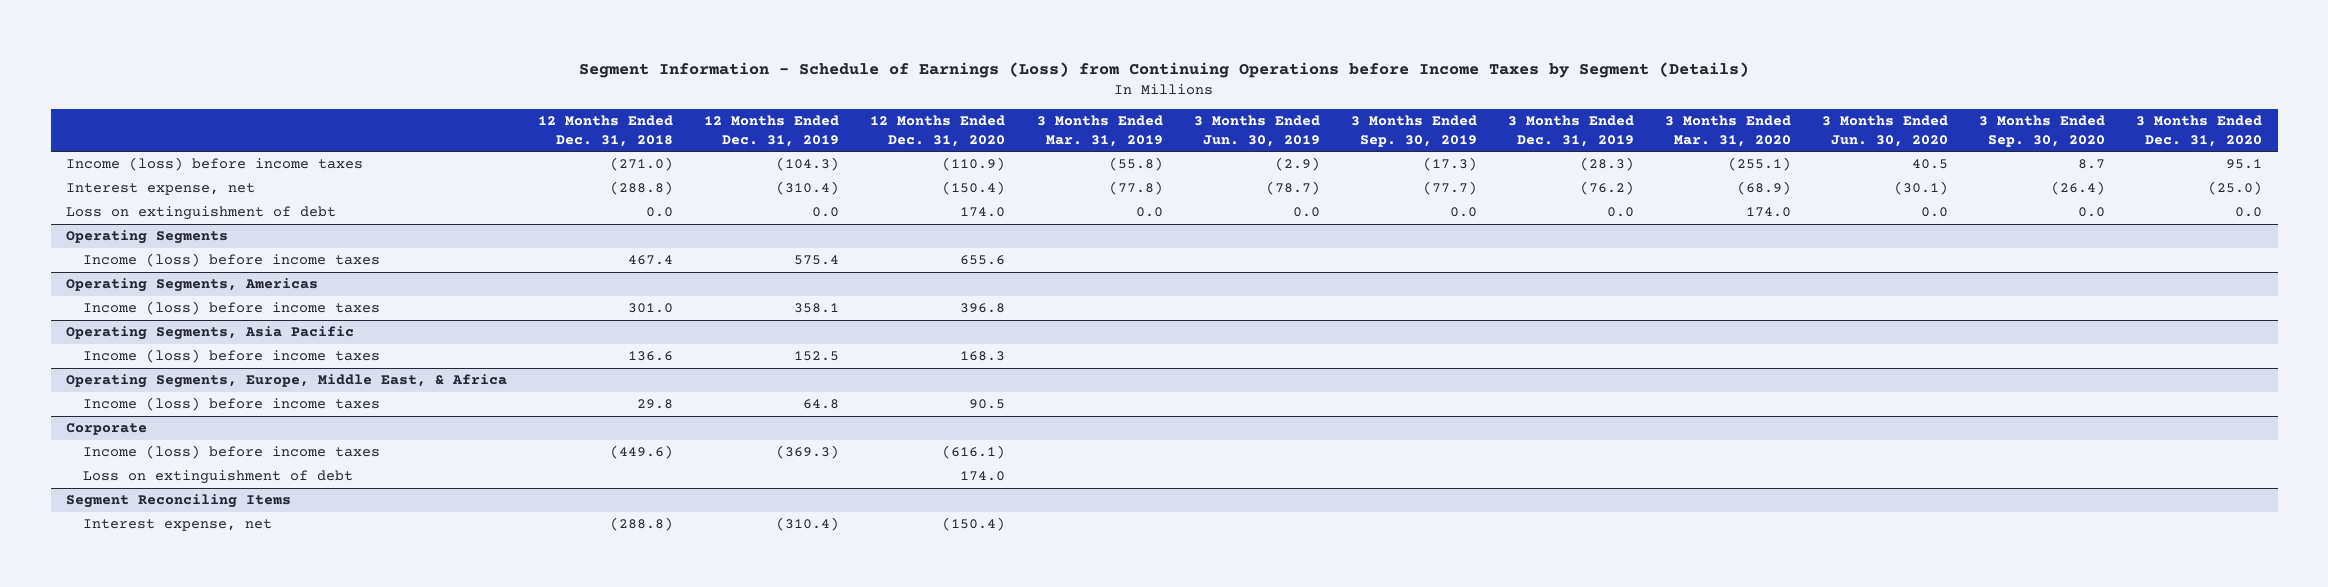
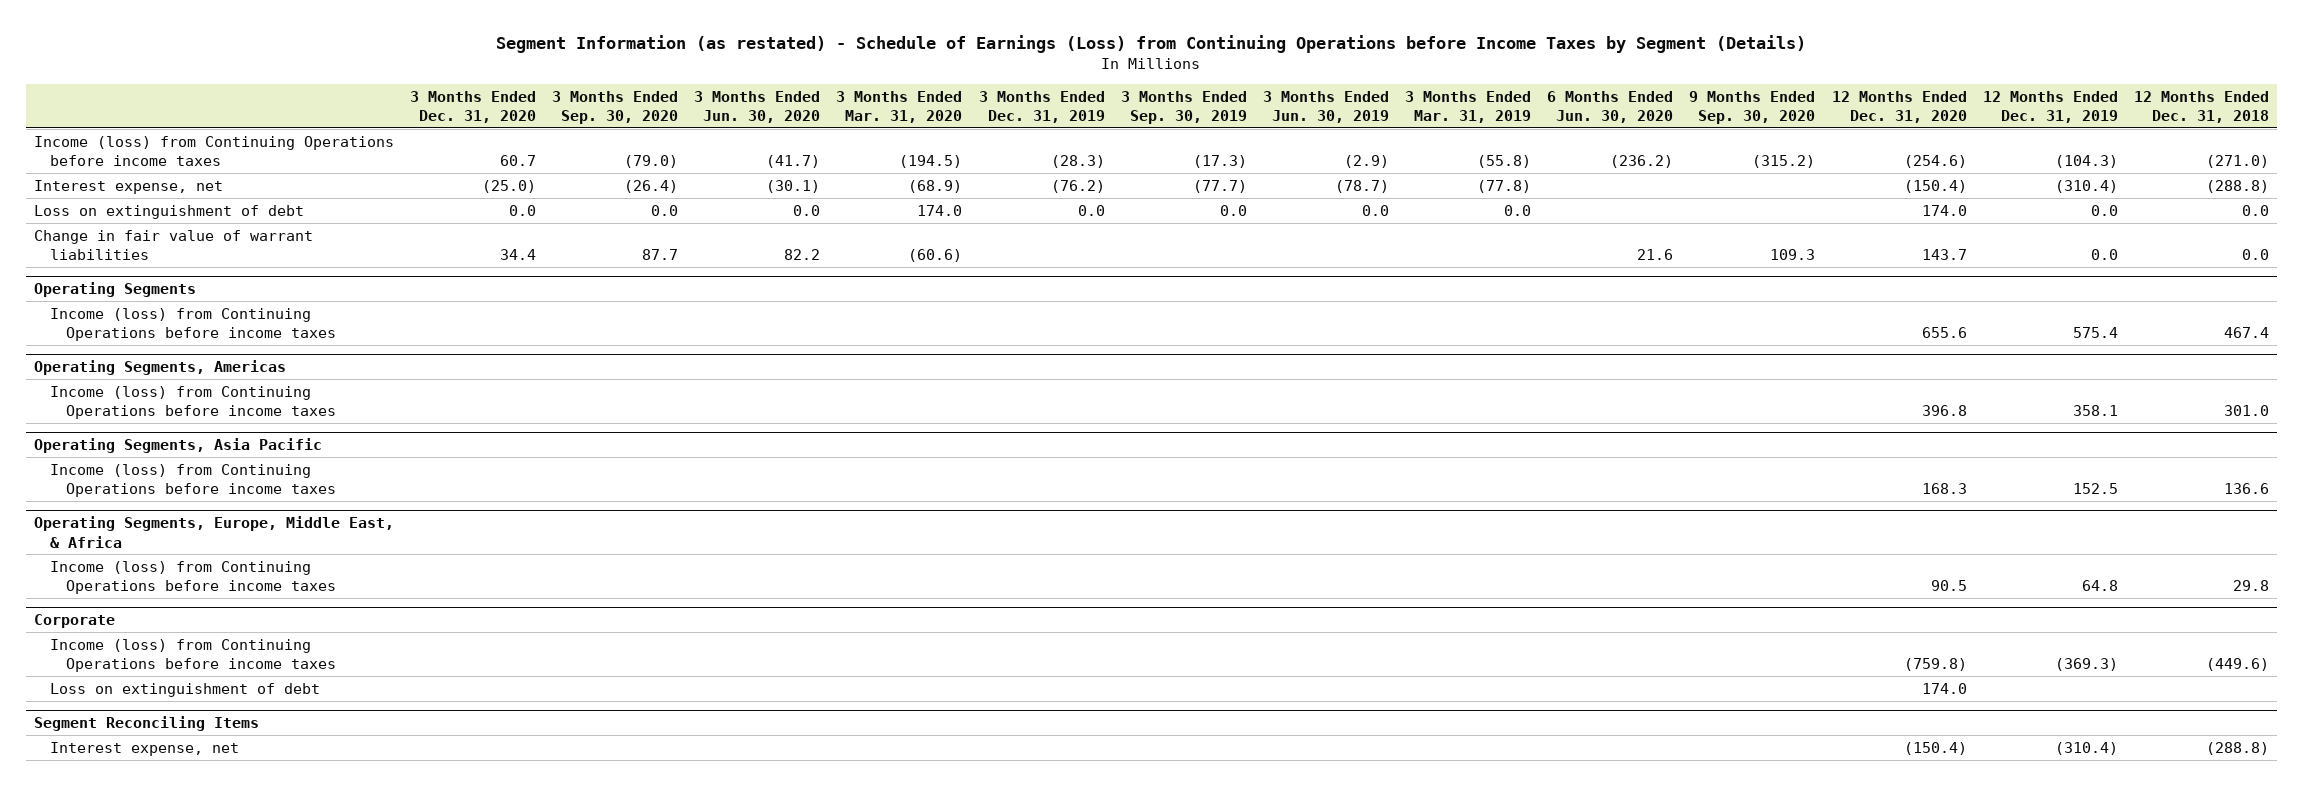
[579,61,1750,78] Segment Information - Schedule of Earnings (Loss) from Continuing Operations before Income Taxes by Segment (Details) -> [496,34,1807,53] Segment Information (as restated) - Schedule of Earnings (Loss) from Continuing Operations before Income Taxes by Segment (Details)
none -> [1547,90,1674,124] 6 Months Ended Jun. 30, 2020
none -> [1689,90,1816,125] 9 Months Ended Sep. 30, 2020
[66,157,364,172] Income (loss) before income taxes -> [33,135,394,167] Income (loss) from Continuing Operations before income taxes
[942,157,1006,172] (110.9) -> [1903,155,1967,169] (254.6)
[1727,157,1791,172] (255.1) -> [899,155,963,169] (194.5)
[1912,159,1949,170] 40.5 -> [766,155,821,169] (41.7)
[2078,159,2106,170] 8.7 -> [624,155,679,169] (79.0)
[2226,159,2263,170] 95.1 -> [499,155,536,167] 60.7
none -> [33,229,313,261] Change in fair value of warrant liabilities
[82,253,380,268] Income (loss) before income taxes -> [49,307,336,342] Income (loss) from Continuing Operations before income taxes
[82,301,380,316] Income (loss) before income taxes -> [49,385,336,420] Income (loss) from Continuing Operations before income taxes
[82,349,380,364] Income (loss) before income taxes -> [49,463,336,498] Income (loss) from Continuing Operations before income taxes
[82,397,380,412] Income (loss) before income taxes -> [49,560,336,595] Income (loss) from Continuing Operations before income taxes
[82,445,380,460] Income (loss) before income taxes -> [49,638,336,673] Income (loss) from Continuing Operations before income taxes
[942,445,1006,460] (616.1) -> [1903,658,1967,672] (759.8)

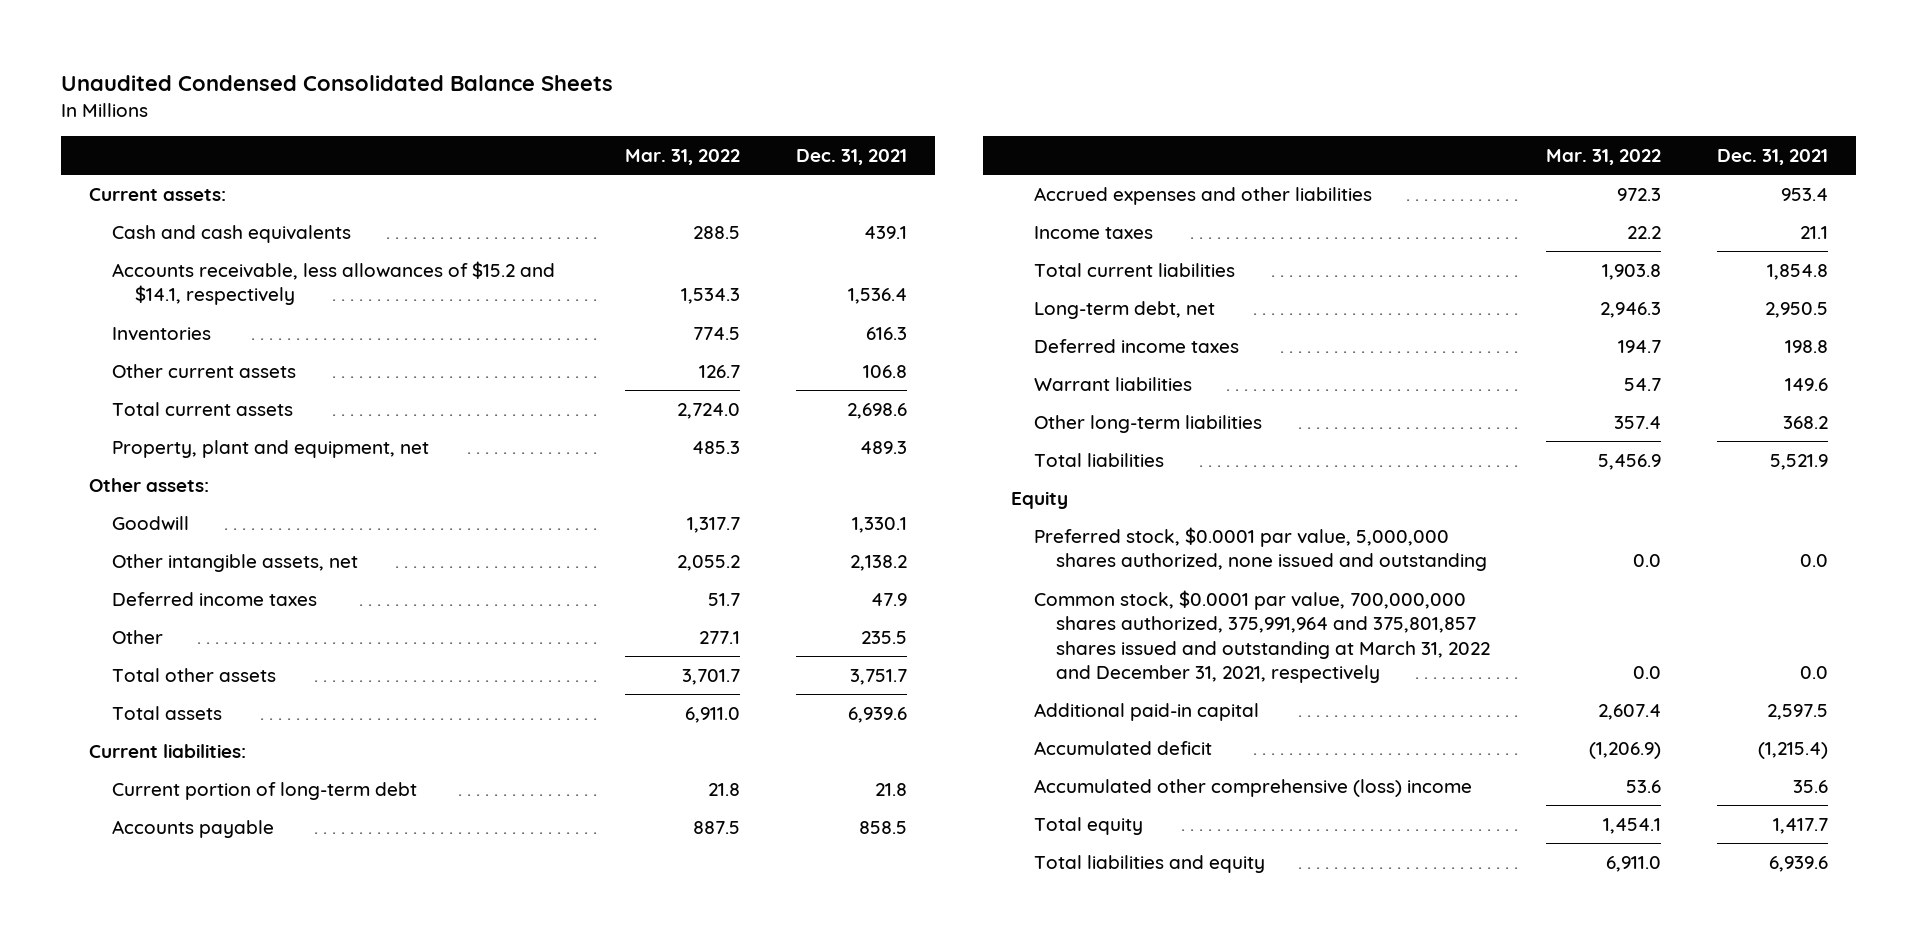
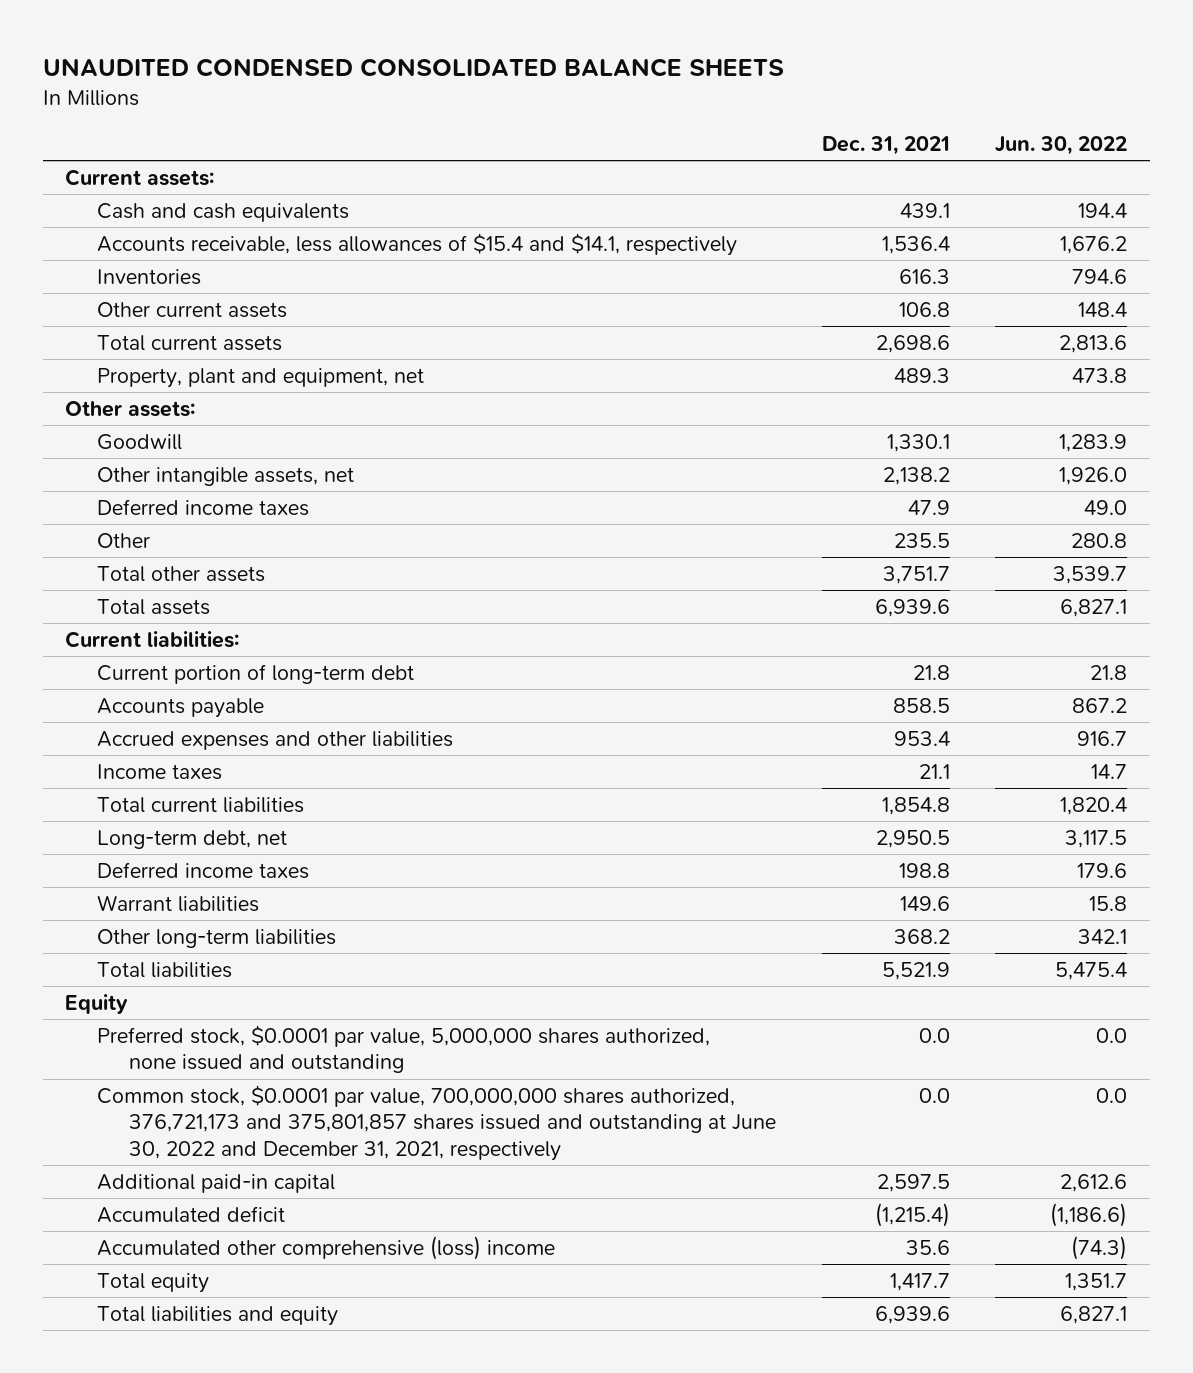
[61,74,614,91] Unaudited Condensed Consolidated Balance Sheets -> [42,58,784,78] UNAUDITED CONDENSED CONSOLIDATED BALANCE SHEETS
[624,148,740,165] Mar. 31, 2022 -> none
none -> [995,136,1128,156] Jun. 30, 2022
[112,260,556,306] Accounts receivable, less allowances of $15.2 and $14.1, respectively -> [97,232,738,256] Accounts receivable, less allowances of $15.4 and $14.1, respectively
[1033,589,1491,684] Common stock, $0.0001 par value, 700,000,000 shares authorized, 375,991,964 and 375,801,857 shares issued and outstanding at March 31, 2022 and December 31, 2021, respectively -> [97,1084,777,1162] Common stock, $0.0001 par value, 700,000,000 shares authorized, 376,721,173 and 375,801,857 shares issued and outstanding at June 30, 2022 and December 31, 2021, respectively

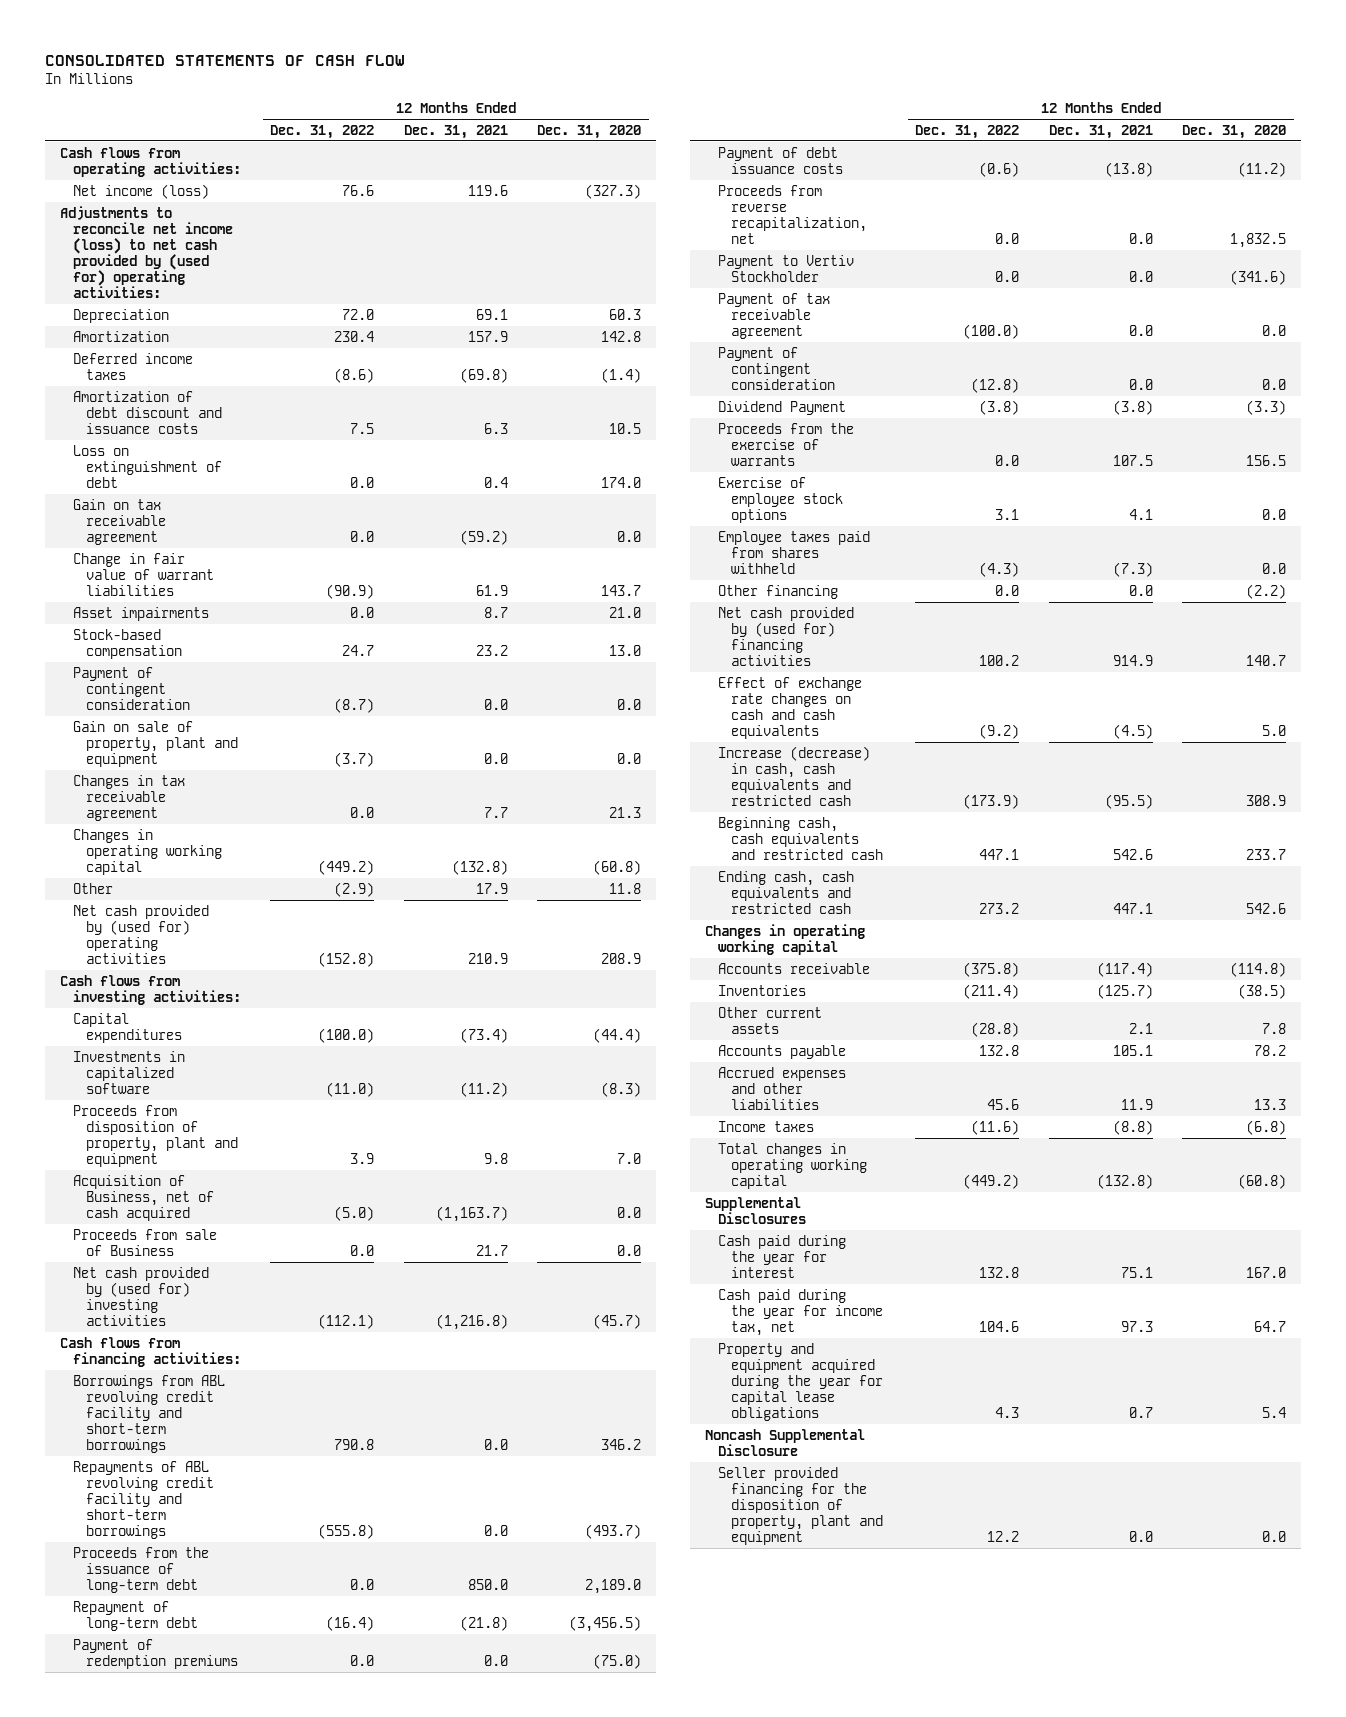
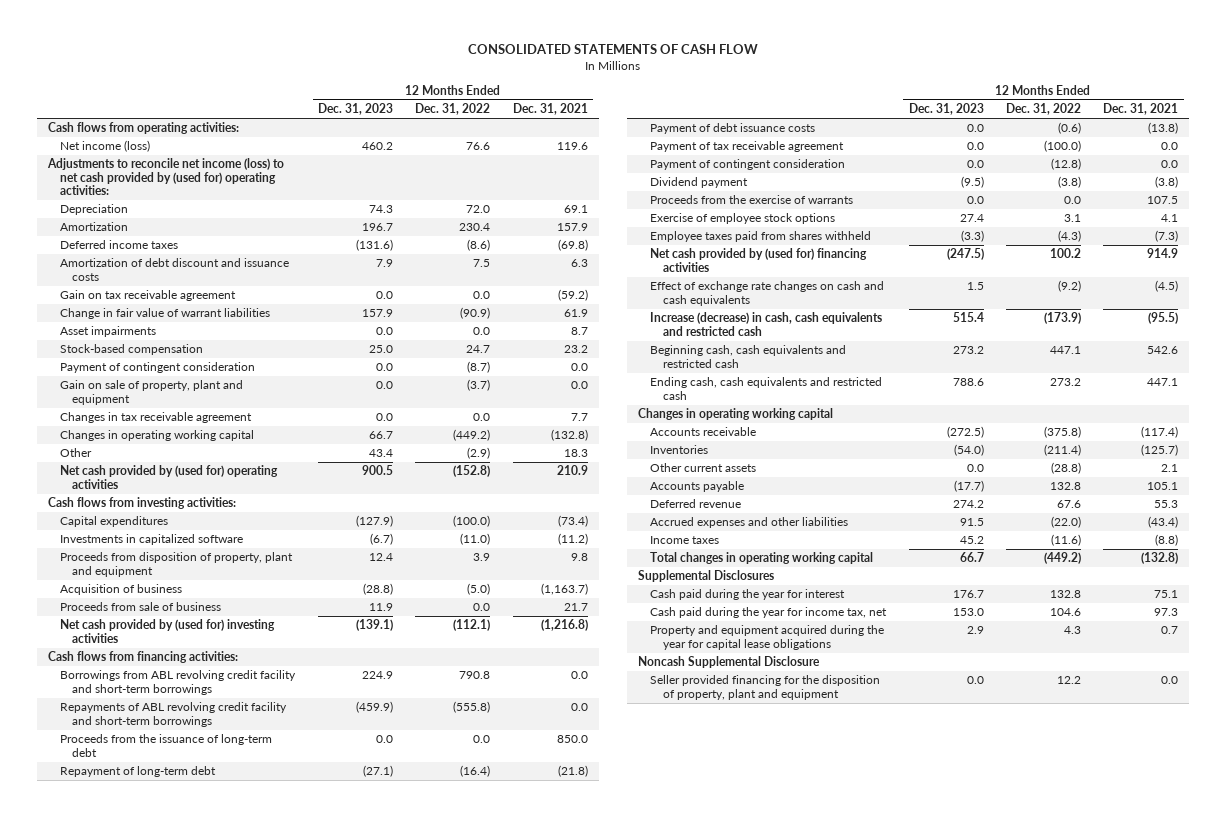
[537,124,642,139] Dec. 31, 2020 -> none
none -> [318,102,394,115] Dec. 31, 2023
[73,444,223,488] Loss on extinguishment of debt -> none
[475,882,508,894] 17.9 -> [563,449,588,458] 18.3
[73,1174,215,1221] Acquisition of Business, net of cash acquired -> [59,584,182,596] Acquisition of business
[73,1228,218,1256] Proceeds from sale of Business -> [59,602,221,612] Proceeds from sale of business
[73,1638,239,1669] Payment of redemption premiums -> none
[717,184,868,244] Proceeds from reverse recapitalization, net -> none
[717,254,854,282] Payment to Vertiv Stockholder -> none
[717,400,846,415] Dividend Payment -> [650,177,749,189] Dividend payment
[717,584,838,599] Other financing -> none
none -> [650,499,742,509] Deferred revenue
[987,1098,1020,1110] 45.6 -> [1050,516,1081,529] (22.0)
[1120,1098,1153,1110] 11.9 -> [1148,516,1179,529] (43.4)

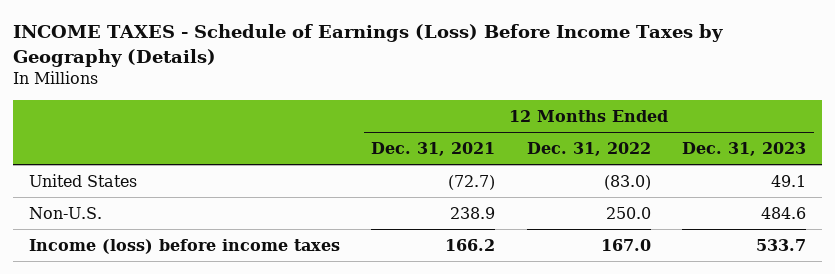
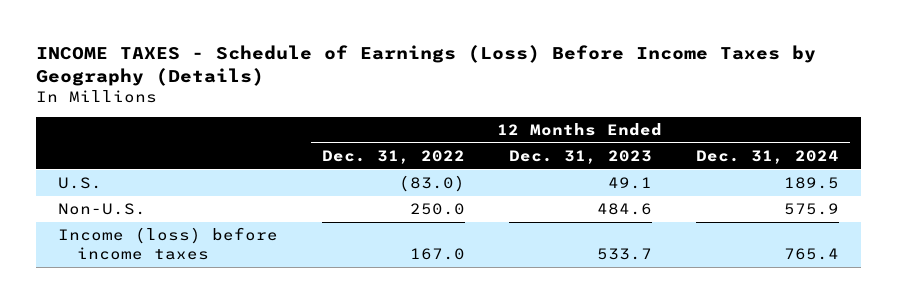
[371,142,496,157] Dec. 31, 2021 -> none
none -> [696,149,840,164] Dec. 31, 2024
[29,173,138,187] United States -> [57,177,102,190] U.S.

